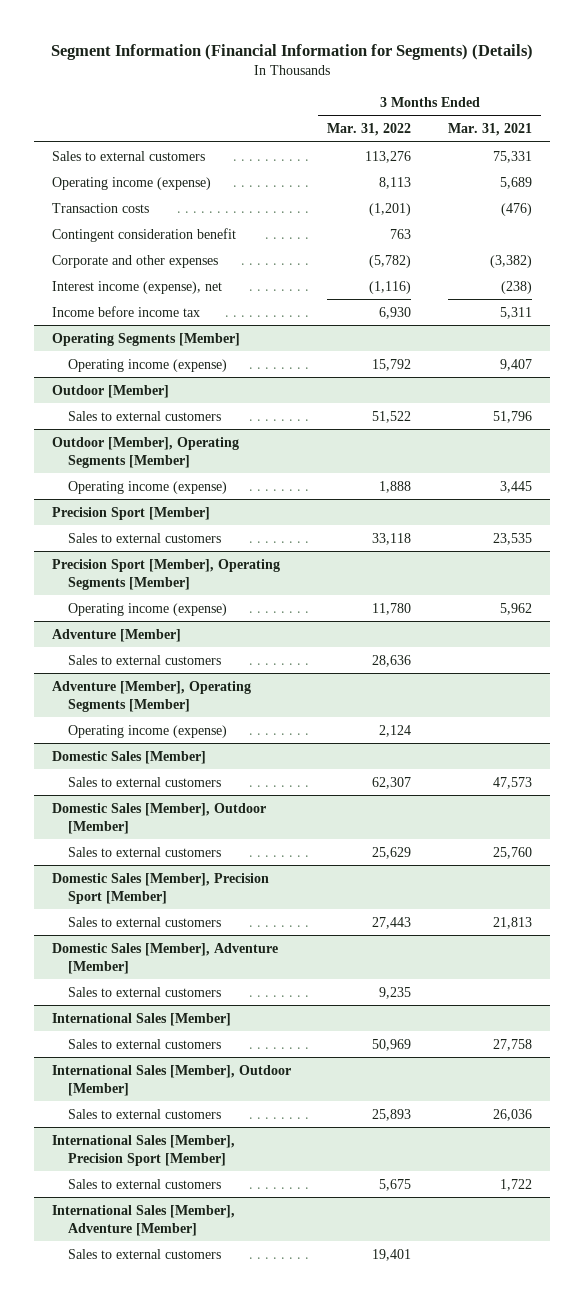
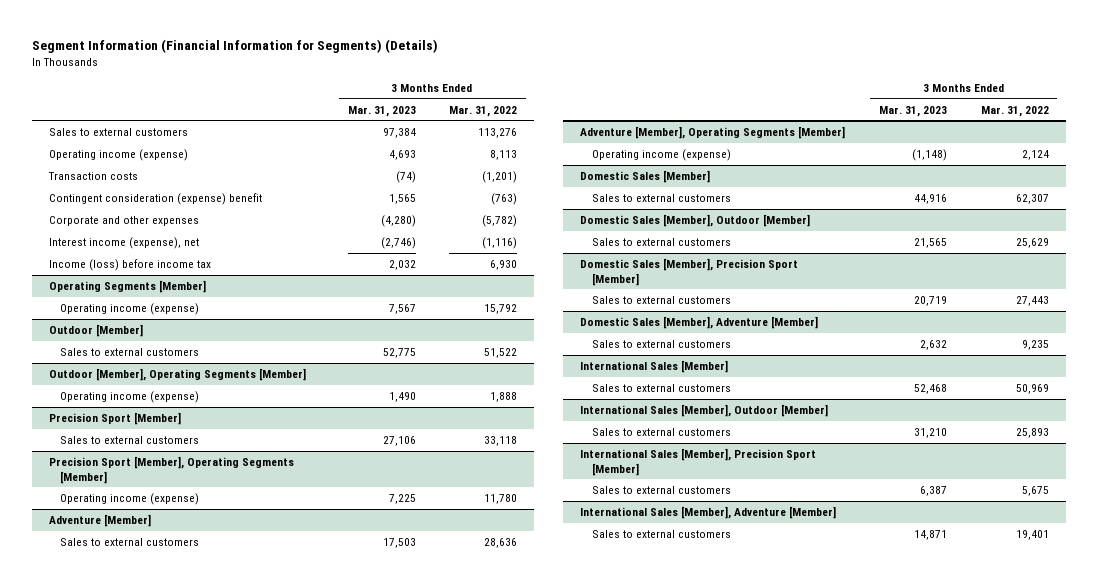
[447,123,532,137] Mar. 31, 2021 -> none
none -> [347,105,416,117] Mar. 31, 2023
[52,227,237,242] Contingent consideration benefit -> [48,192,262,205] Contingent consideration (expense) benefit
[390,228,412,239] 763 -> [491,192,518,205] (763)
[52,305,201,317] Income before income tax -> [48,258,211,271] Income (loss) before income tax

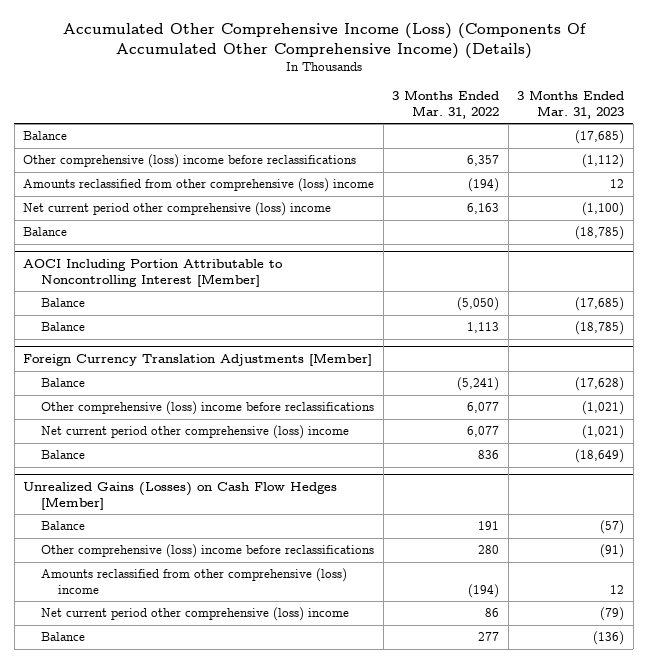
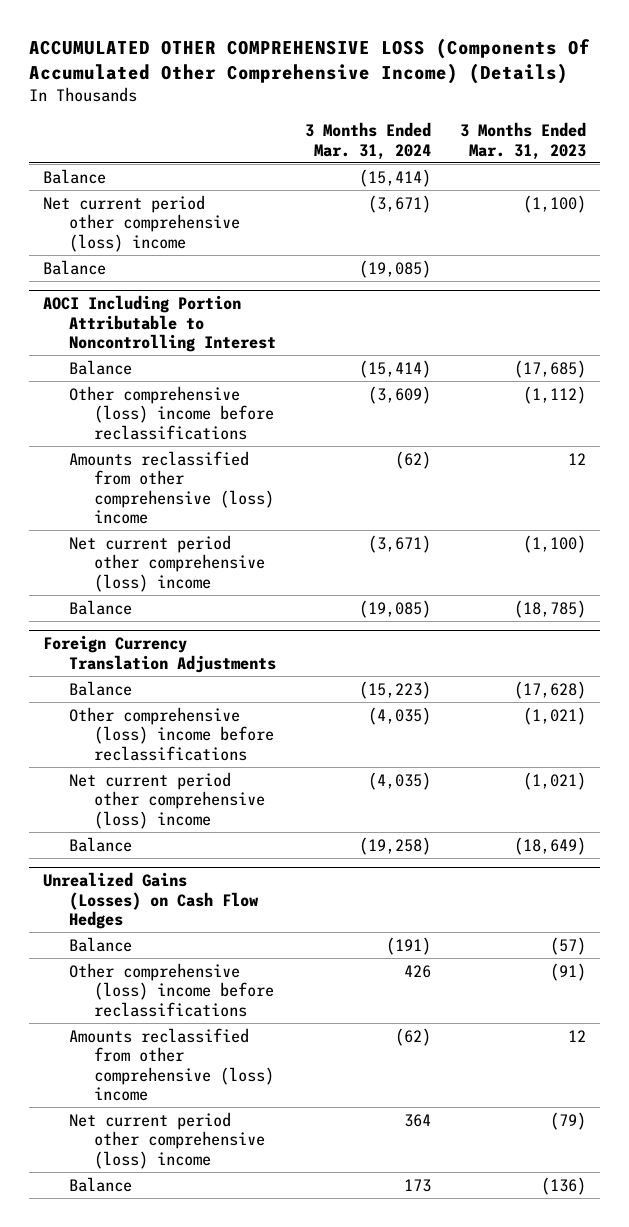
[62,23,587,59] Accumulated Other Comprehensive Income (Loss) (Components Of Accumulated Other Comprehensive Income) (Details) -> [28,37,590,85] ACCUMULATED OTHER COMPREHENSIVE LOSS (Components Of Accumulated Other Comprehensive Income) (Details)
[392,90,500,119] 3 Months Ended Mar. 31, 2022 -> none
none -> [304,122,431,160] 3 Months Ended Mar. 31, 2024
none -> [43,168,107,184] Balance
none -> [43,194,240,252] Net current period other comprehensive (loss) income
none -> [43,259,107,275] Balance
none -> [43,295,276,353] AOCI Including Portion Attributable to Noncontrolling Interest
[23,259,284,287] AOCI Including Portion Attributable to Noncontrolling Interest [Member] -> none
[40,298,85,308] Balance -> none
[40,322,85,332] Balance -> none
[23,353,373,367] Foreign Currency Translation Adjustments [Member] -> [43,635,276,673] Foreign Currency Translation Adjustments
[23,482,338,510] Unrealized Gains (Losses) on Cash Flow Hedges [Member] -> [43,872,259,930] Unrealized Gains (Losses) on Cash Flow Hedges

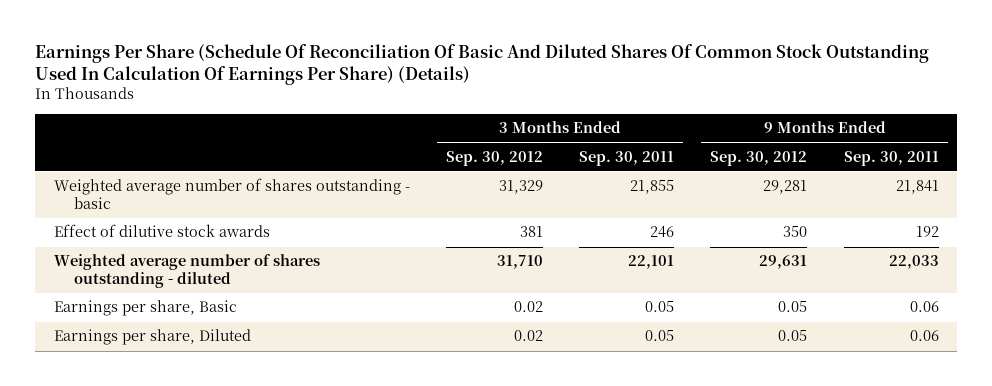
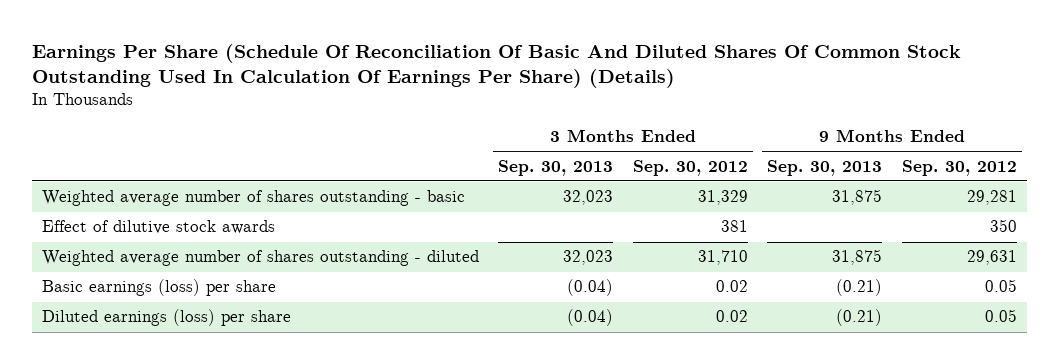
[579,150,675,166] Sep. 30, 2011 -> none
[843,150,939,166] Sep. 30, 2011 -> none
none -> [498,159,614,176] Sep. 30, 2013
none -> [767,159,883,176] Sep. 30, 2013
[53,300,237,317] Earnings per share, Basic -> [41,279,276,297] Basic earnings (loss) per share
[53,329,251,346] Earnings per share, Diluted -> [41,309,291,327] Diluted earnings (loss) per share

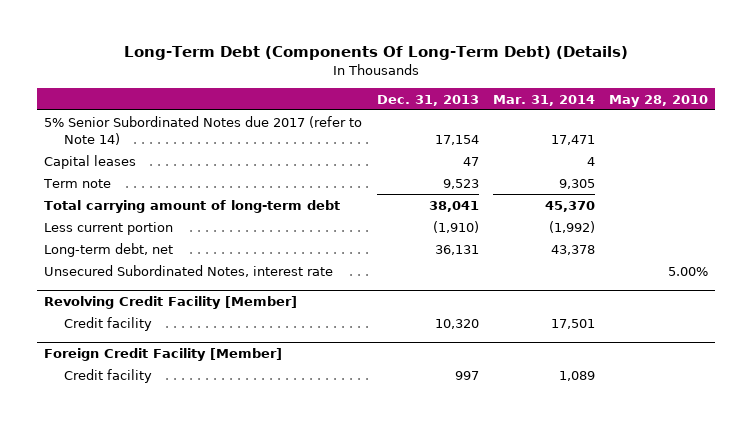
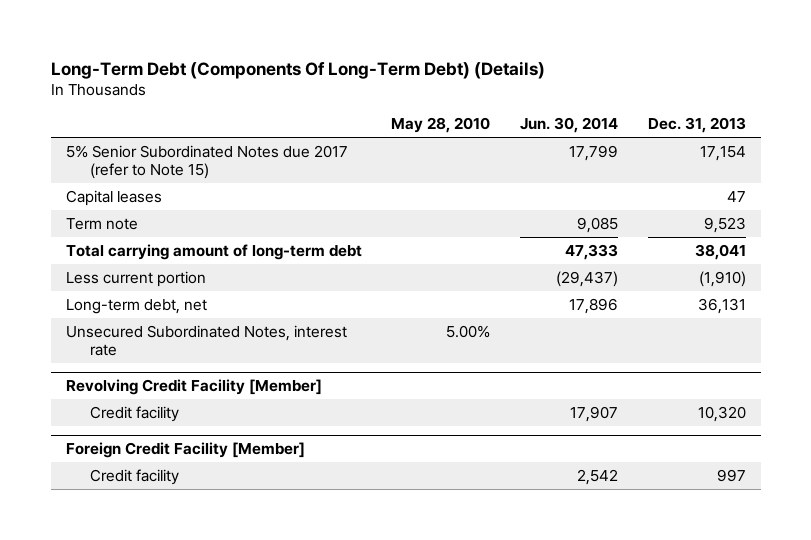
[492,94,595,106] Mar. 31, 2014 -> none
none -> [520,117,619,134] Jun. 30, 2014
[44,115,363,145] 5% Senior Subordinated Notes due 2017 (refer to Note 14) -> [65,144,348,179] 5% Senior Subordinated Notes due 2017 (refer to Note 15)

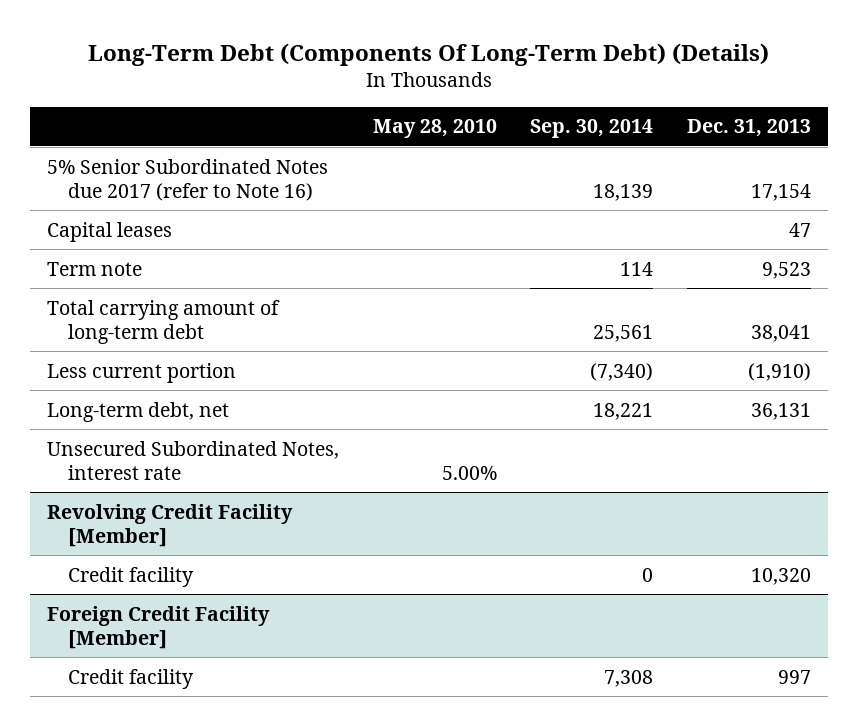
[520,117,619,134] Jun. 30, 2014 -> none
none -> [530,119,654,139] Sep. 30, 2014
[65,144,348,179] 5% Senior Subordinated Notes due 2017 (refer to Note 15) -> [47,158,329,201] 5% Senior Subordinated Notes due 2017 (refer to Note 16)

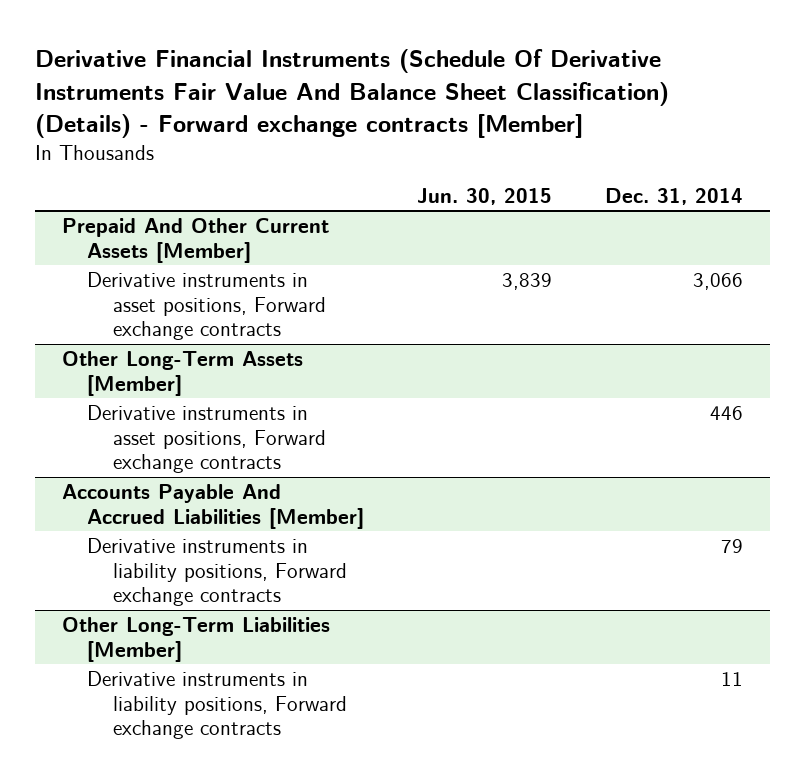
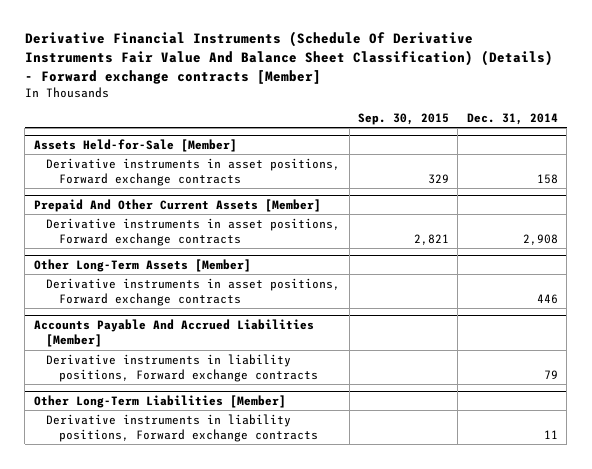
[417,187,553,205] Jun. 30, 2015 -> none
none -> [358,113,450,126] Sep. 30, 2015
none -> [33,139,237,153] Assets Held-for-Sale [Member]
none -> [46,157,341,186] Derivative instruments in asset positions, Forward exchange contracts
[693,273,744,291] 3,066 -> [522,233,558,245] 2,908

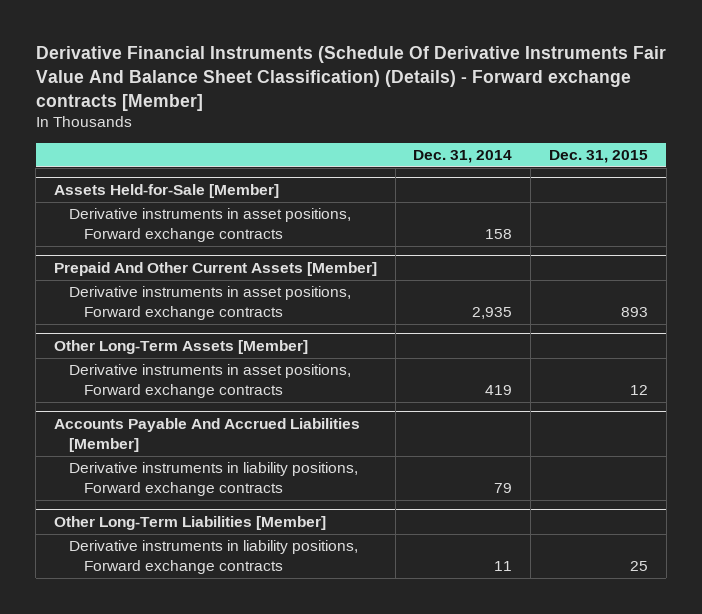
[358,113,450,126] Sep. 30, 2015 -> none
none -> [548,149,648,163] Dec. 31, 2015
[522,233,558,245] 2,908 -> [472,306,513,319] 2,935
[536,293,558,304] 446 -> [485,384,513,395] 419

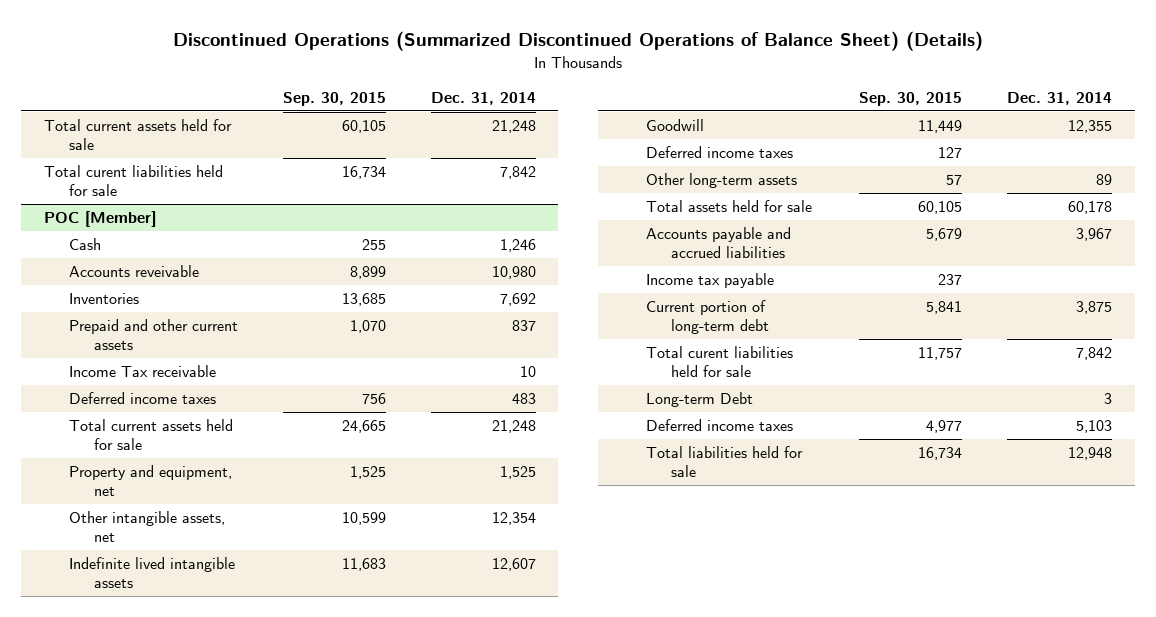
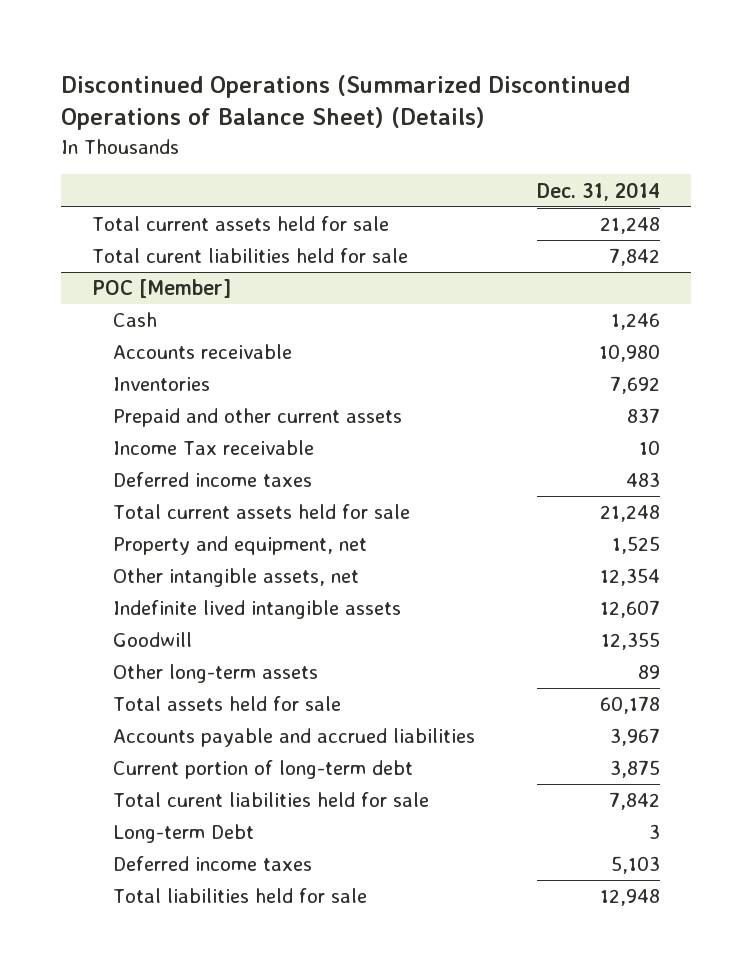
[282,91,386,106] Sep. 30, 2015 -> none
[68,264,199,277] Accounts reveivable -> [112,344,292,360] Accounts receivable
[645,145,793,158] Deferred income taxes -> none
[645,272,774,288] Income tax payable -> none

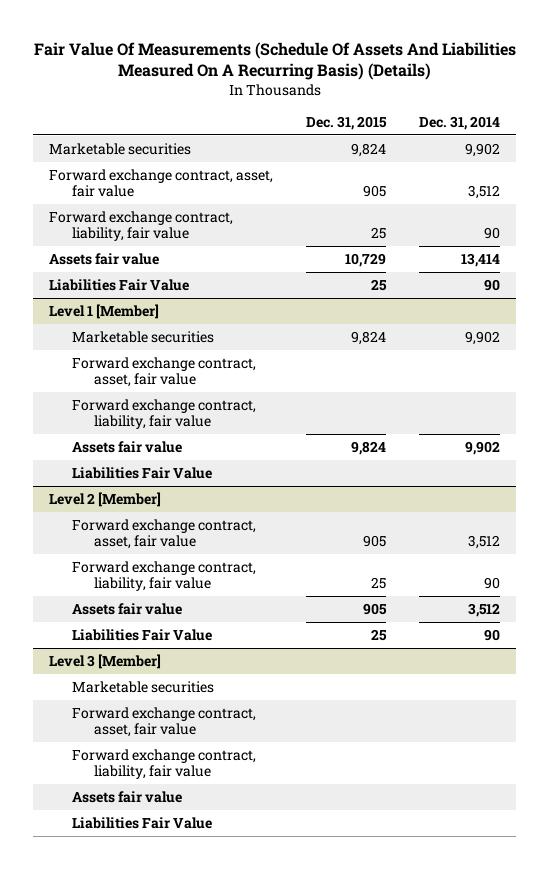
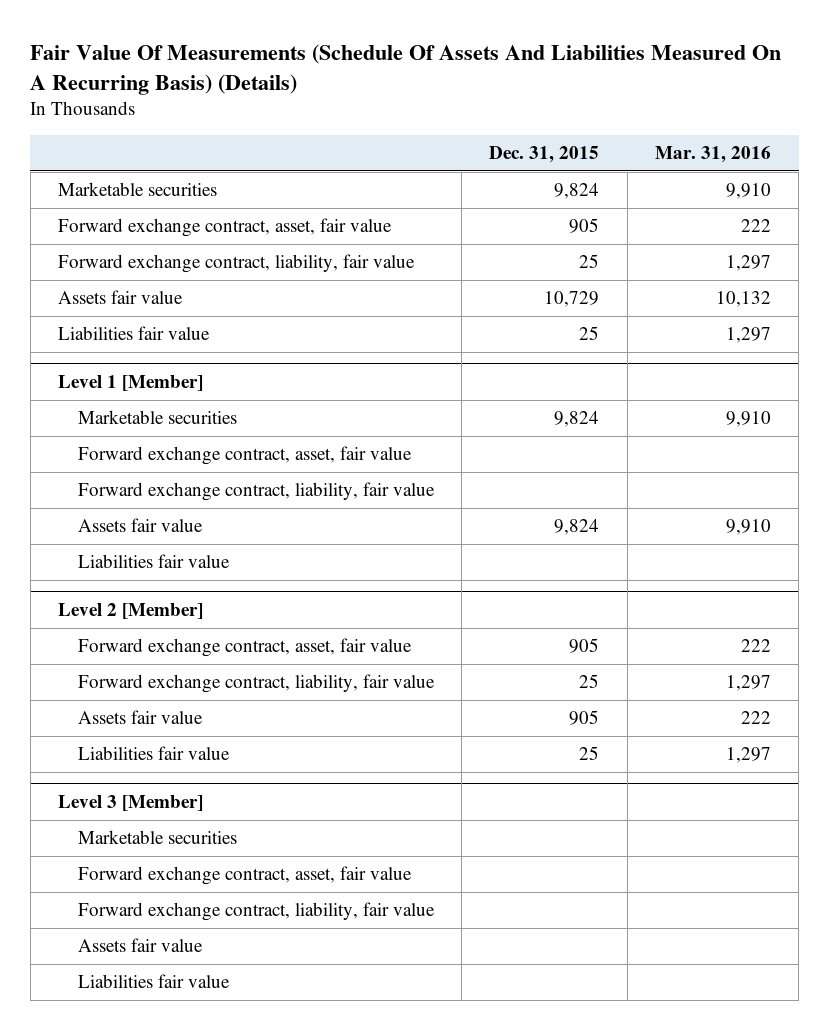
[419,116,501,131] Dec. 31, 2014 -> none
none -> [655,145,772,163] Mar. 31, 2016
[49,278,190,291] Liabilities Fair Value -> [57,326,210,341] Liabilities fair value
[71,466,212,479] Liabilities Fair Value -> [77,554,230,569] Liabilities fair value
[71,628,212,641] Liabilities Fair Value -> [77,746,230,761] Liabilities fair value
[71,816,212,829] Liabilities Fair Value -> [77,974,230,989] Liabilities fair value

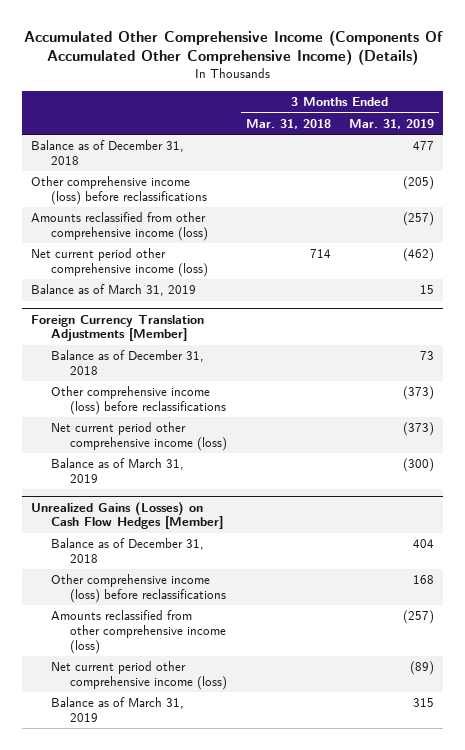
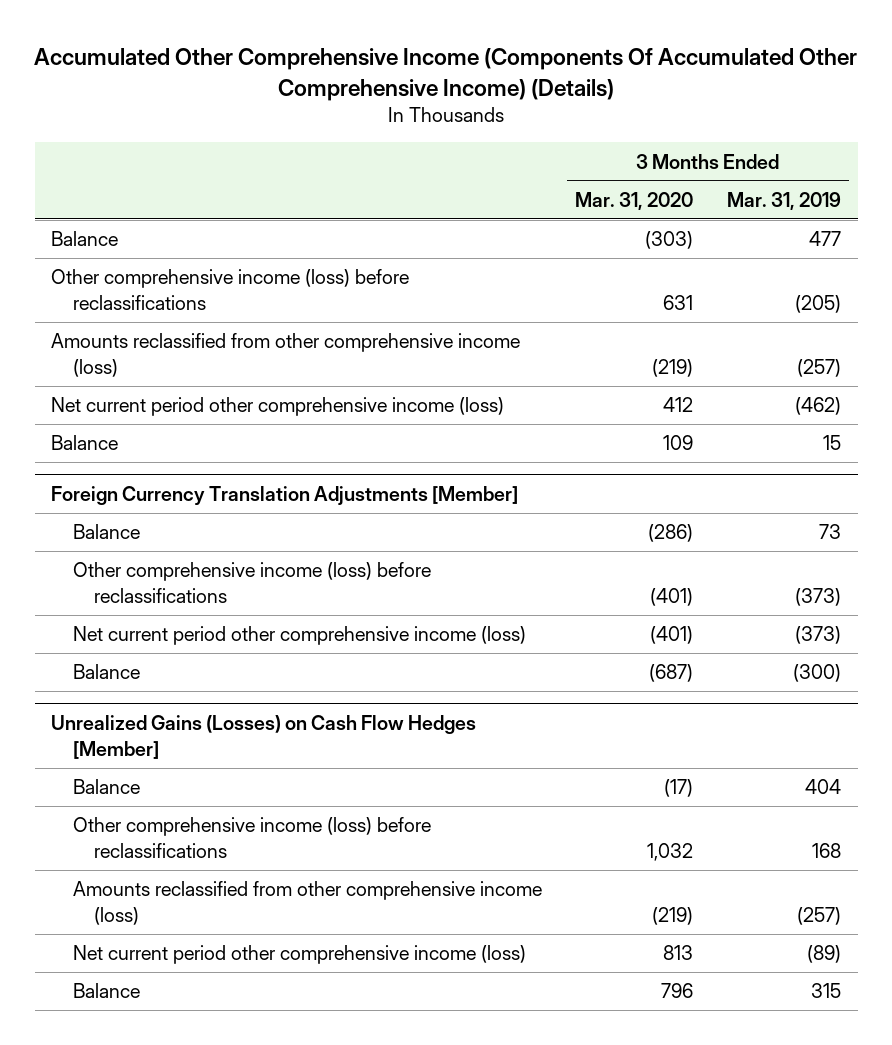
[245,118,331,129] Mar. 31, 2018 -> none
none -> [575,191,694,210] Mar. 31, 2020
[31,140,185,166] Balance as of December 31, 2018 -> [51,231,119,247] Balance
[31,284,197,297] Balance as of March 31, 2019 -> [51,435,119,451] Balance
[50,350,204,376] Balance as of December 31, 2018 -> [72,524,140,540] Balance
[50,458,184,484] Balance as of March 31, 2019 -> [72,664,140,680] Balance
[50,538,204,564] Balance as of December 31, 2018 -> [72,779,140,795] Balance
[50,697,184,723] Balance as of March 31, 2019 -> [72,983,140,999] Balance

